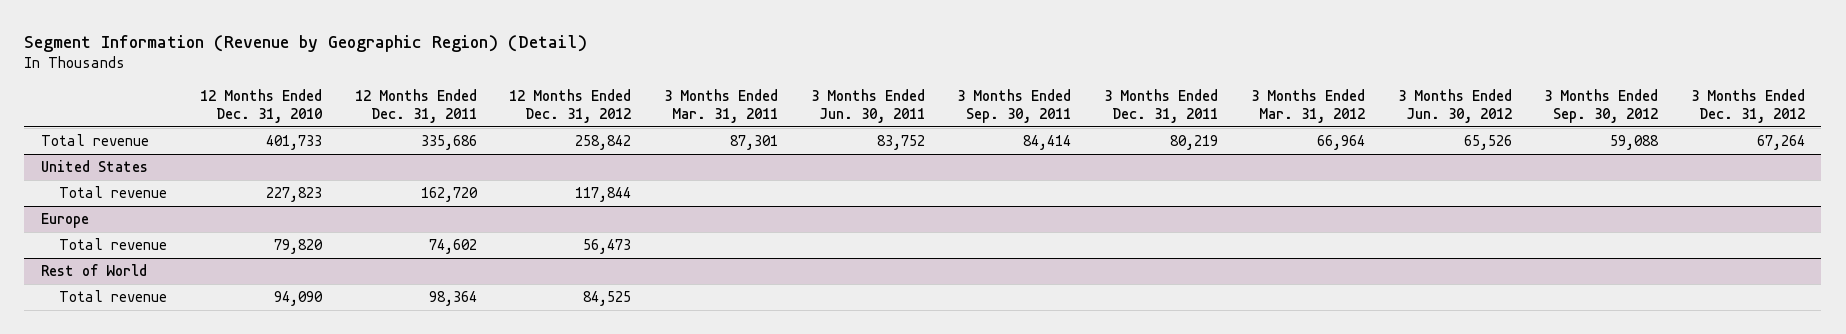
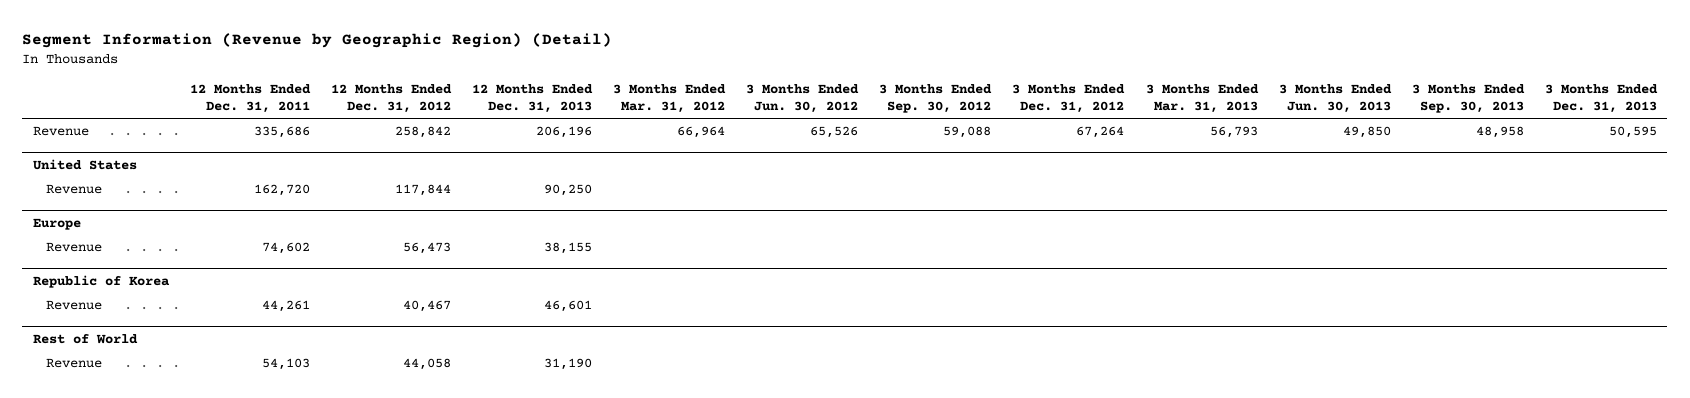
[199,88,322,123] 12 Months Ended Dec. 31, 2010 -> none
[663,88,778,123] 3 Months Ended Mar. 31, 2011 -> none
[810,88,925,123] 3 Months Ended Jun. 30, 2011 -> none
[957,88,1072,123] 3 Months Ended Sep. 30, 2011 -> none
[1104,88,1219,123] 3 Months Ended Dec. 31, 2011 -> none
none -> [472,83,594,114] 12 Months Ended Dec. 31, 2013
none -> [1145,83,1259,114] 3 Months Ended Mar. 31, 2013
none -> [1278,83,1392,114] 3 Months Ended Jun. 30, 2013
none -> [1411,83,1525,114] 3 Months Ended Sep. 30, 2013
none -> [1544,83,1658,114] 3 Months Ended Dec. 31, 2013
[40,133,149,146] Total revenue -> [32,126,89,137] Revenue
[59,185,168,198] Total revenue -> [45,184,102,195] Revenue
[59,237,168,250] Total revenue -> [45,242,102,253] Revenue
none -> [32,274,170,288] Republic of Korea
none -> [45,300,102,311] Revenue
[59,289,168,302] Total revenue -> [45,358,102,369] Revenue
[428,290,477,306] 98,364 -> [262,358,311,371] 54,103
[583,290,632,306] 84,525 -> [403,358,452,371] 44,058

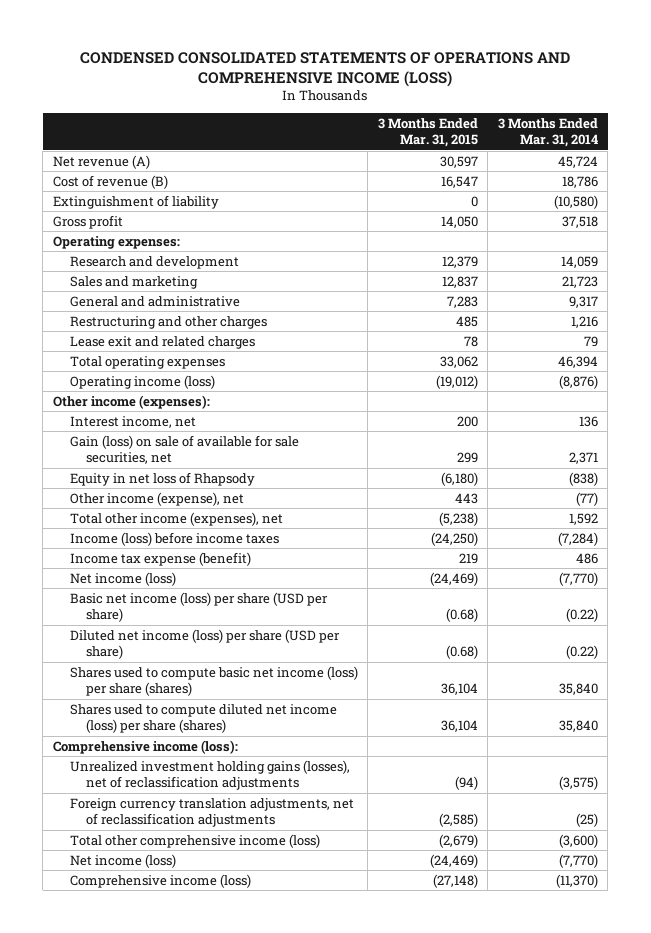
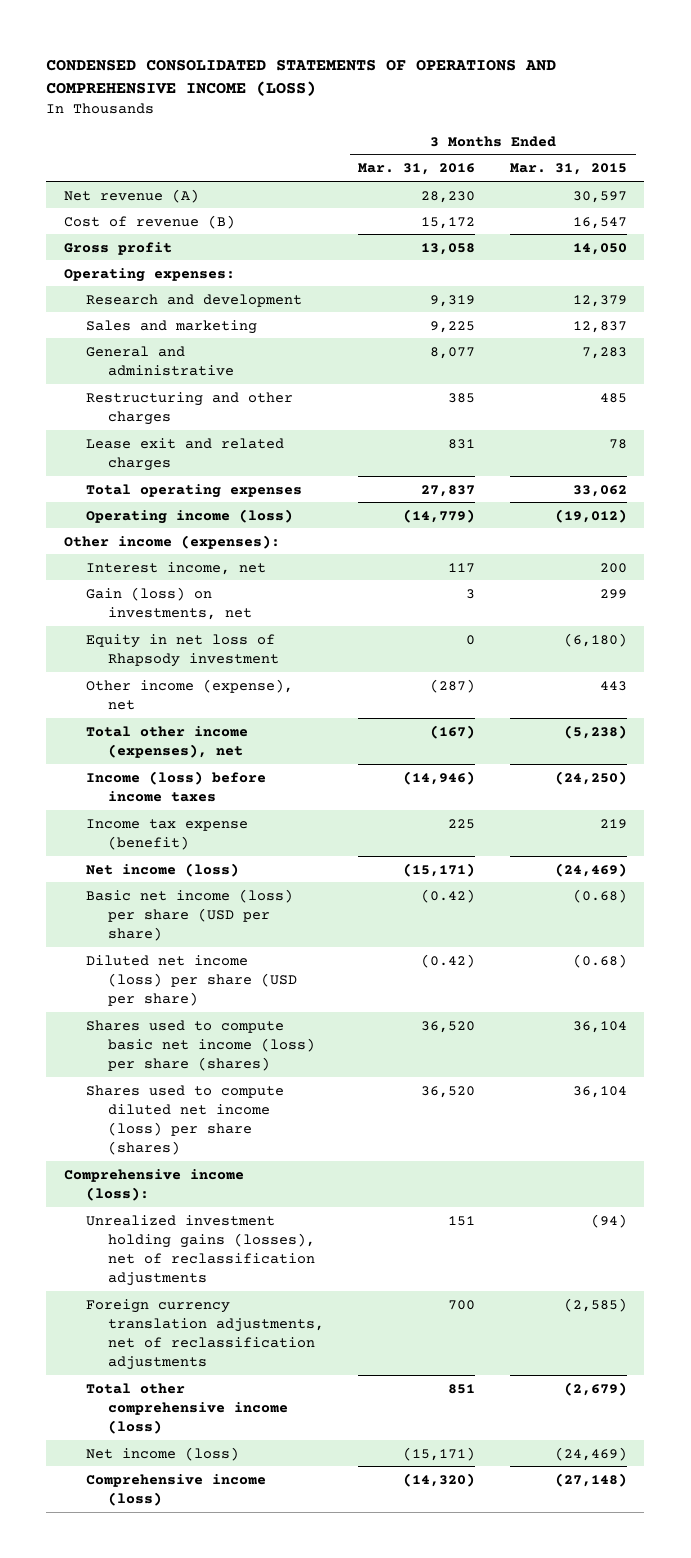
[497,117,598,148] 3 Months Ended Mar. 31, 2014 -> none
none -> [358,163,476,176] Mar. 31, 2016
[52,194,219,209] Extinguishment of liability -> none
[69,434,299,465] Gain (loss) on sale of available for sale securities, net -> [85,586,252,620] Gain (loss) on investments, net
[69,471,255,486] Equity in net loss of Rhapsody -> [85,633,279,667] Equity in net loss of Rhapsody investment

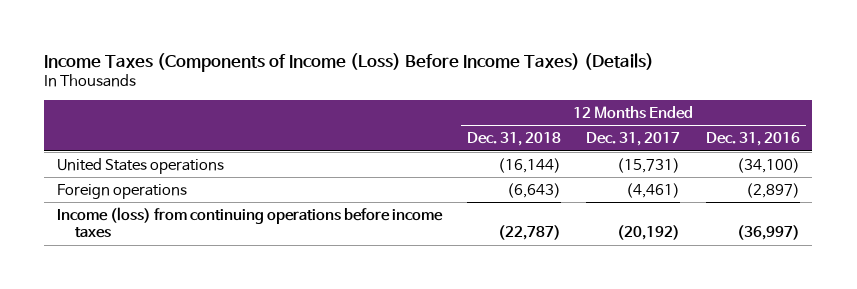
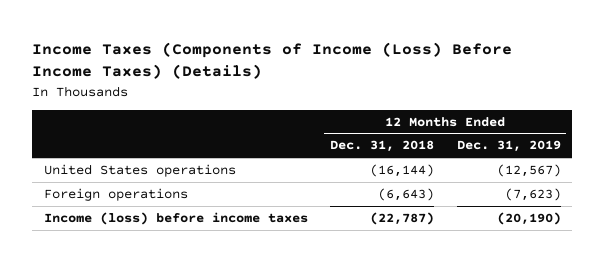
[586,132,681,147] Dec. 31, 2017 -> none
[705,132,800,147] Dec. 31, 2016 -> none
none -> [456,140,561,153] Dec. 31, 2019
[56,206,443,239] Income (loss) from continuing operations before income taxes -> [43,212,308,226] Income (loss) before income taxes

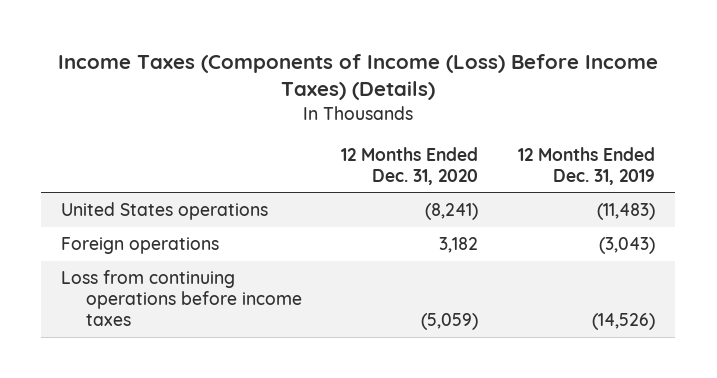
[330,140,435,153] Dec. 31, 2018 -> none
none -> [341,146,479,185] 12 Months Ended Dec. 31, 2020
[496,164,561,178] (12,567) -> [597,203,656,221] (11,483)
[504,188,561,202] (7,623) -> [599,237,656,255] (3,043)
[43,212,308,226] Income (loss) before income taxes -> [61,270,302,327] Loss from continuing operations before income taxes
[496,212,561,226] (20,190) -> [592,313,656,331] (14,526)

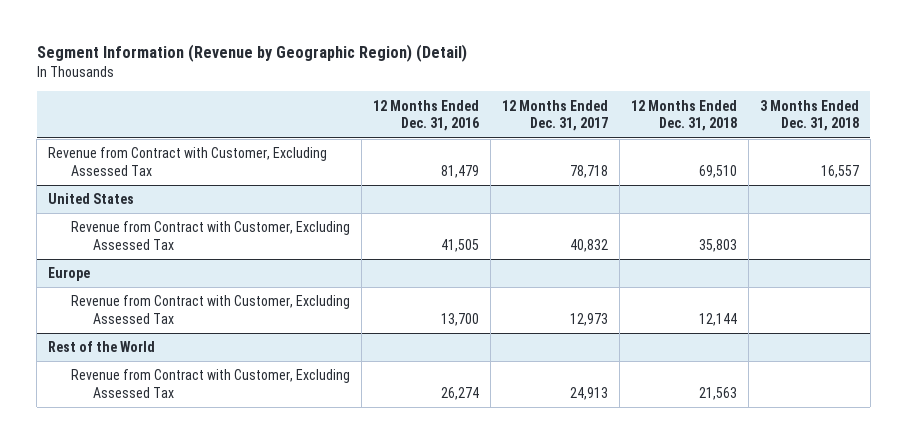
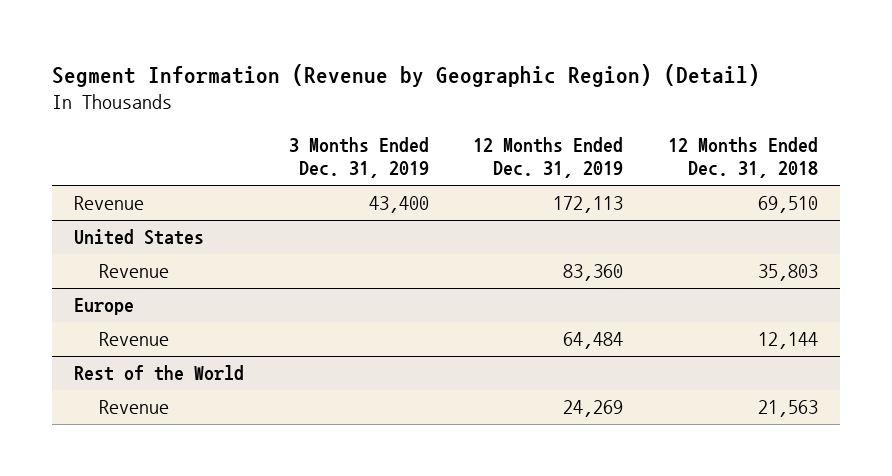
[372,99,479,132] 12 Months Ended Dec. 31, 2016 -> none
[501,99,608,132] 12 Months Ended Dec. 31, 2017 -> none
[759,99,859,132] 3 Months Ended Dec. 31, 2018 -> none
none -> [288,137,429,179] 3 Months Ended Dec. 31, 2019
none -> [473,137,624,179] 12 Months Ended Dec. 31, 2019
[48,147,328,176] Revenue from Contract with Customer, Excluding Assessed Tax -> [74,196,145,211] Revenue
[70,221,350,250] Revenue from Contract with Customer, Excluding Assessed Tax -> [98,264,169,279] Revenue
[70,295,350,324] Revenue from Contract with Customer, Excluding Assessed Tax -> [98,332,169,347] Revenue
[70,369,350,398] Revenue from Contract with Customer, Excluding Assessed Tax -> [98,400,169,415] Revenue

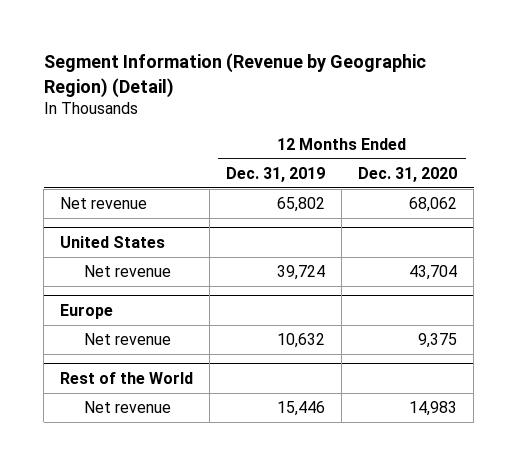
[288,137,429,179] 3 Months Ended Dec. 31, 2019 -> none
[667,137,818,179] 12 Months Ended Dec. 31, 2018 -> none
none -> [358,166,458,182] Dec. 31, 2020
[74,196,145,211] Revenue -> [60,197,148,210] Net revenue
[553,196,624,214] 172,113 -> [277,197,326,213] 65,802
[98,264,169,279] Revenue -> [83,265,171,278] Net revenue
[563,264,624,282] 83,360 -> [277,265,326,281] 39,724
[98,332,169,347] Revenue -> [83,333,171,346] Net revenue
[563,332,624,350] 64,484 -> [277,333,326,349] 10,632
[98,400,169,415] Revenue -> [83,401,171,414] Net revenue
[563,400,624,418] 24,269 -> [277,401,326,417] 15,446

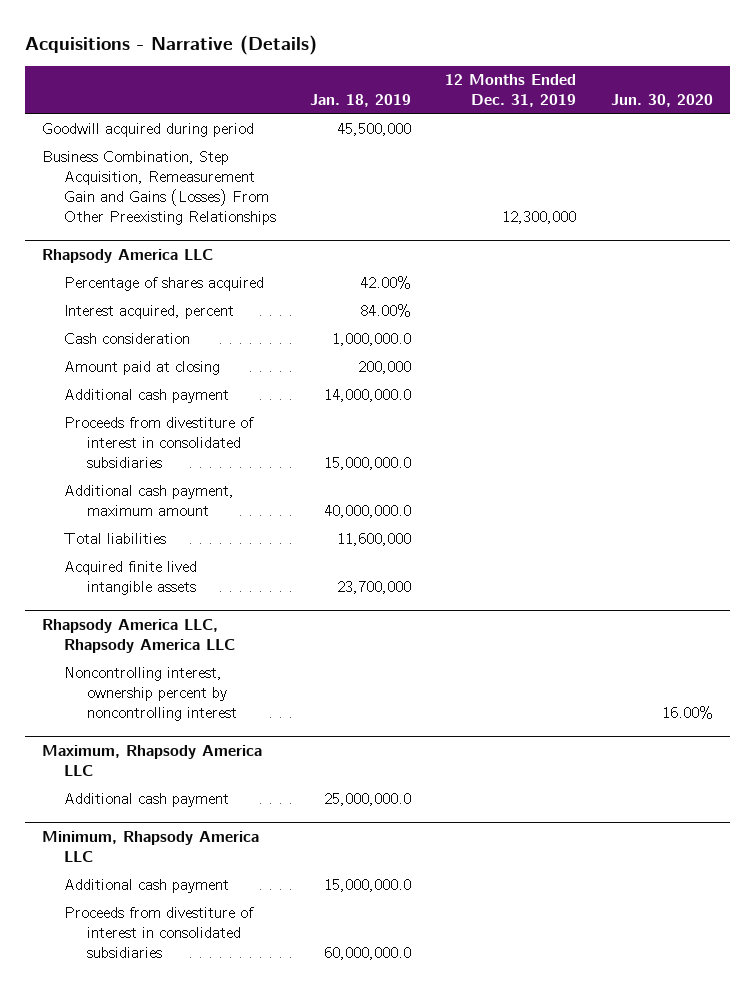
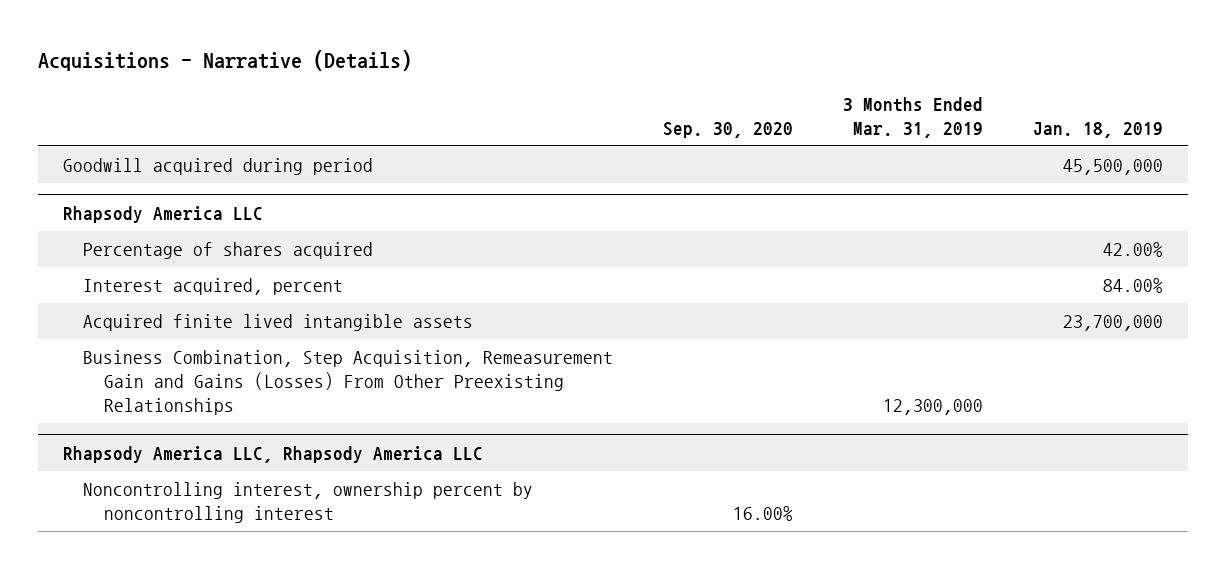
[445,74,577,108] 12 Months Ended Dec. 31, 2019 -> none
[610,94,713,108] Jun. 30, 2020 -> none
none -> [663,121,794,138] Sep. 30, 2020
none -> [843,96,984,138] 3 Months Ended Mar. 31, 2019
[42,151,277,226] Business Combination, Step Acquisition, Remeasurement Gain and Gains (Losses) From Other Preexisting Relationships -> none
[64,333,191,345] Cash consideration -> none
[64,361,221,376] Amount paid at closing -> none
[64,389,230,404] Additional cash payment -> none
[64,417,255,469] Proceeds from divestiture of interest in consolidated subsidiaries -> none
[64,485,235,517] Additional cash payment, maximum amount -> none
[64,533,167,545] Total liabilities -> none
none -> [83,349,614,415] Business Combination, Step Acquisition, Remeasurement Gain and Gains (Losses) From Other Preexisting Relationships
[42,745,263,777] Maximum, Rhapsody America LLC -> none
[64,793,230,808] Additional cash payment -> none
[42,831,260,863] Minimum, Rhapsody America LLC -> none
[64,879,230,894] Additional cash payment -> none
[64,907,255,959] Proceeds from divestiture of interest in consolidated subsidiaries -> none

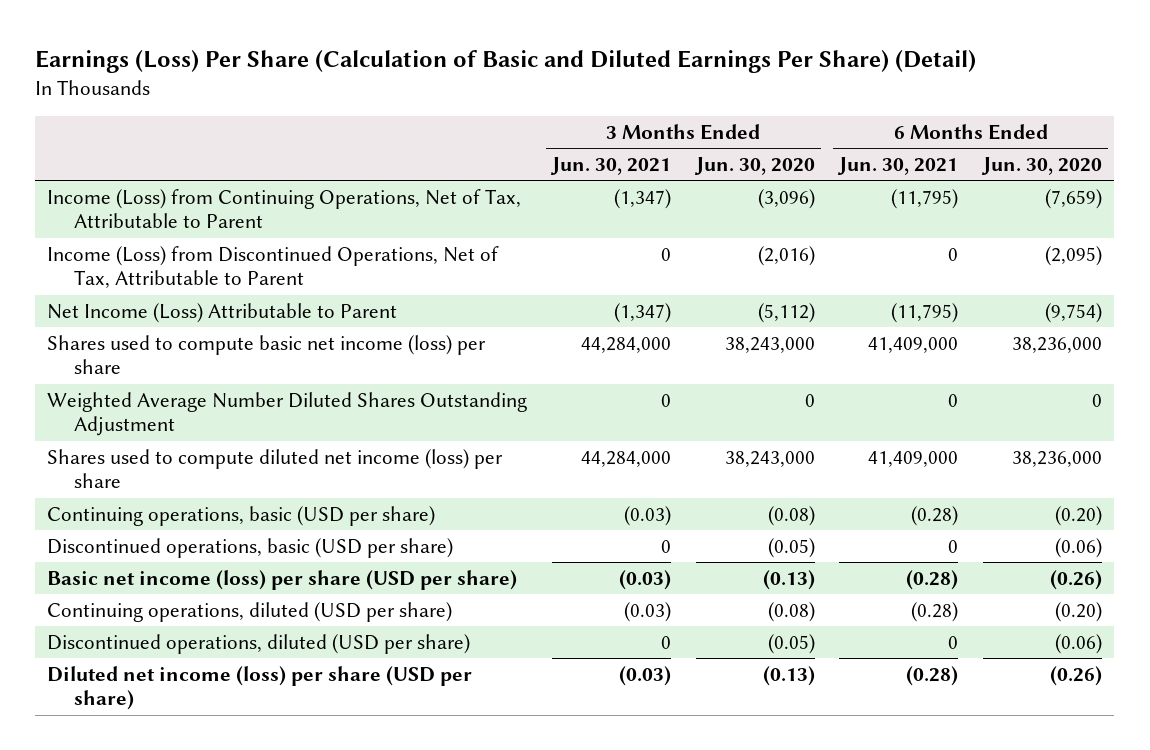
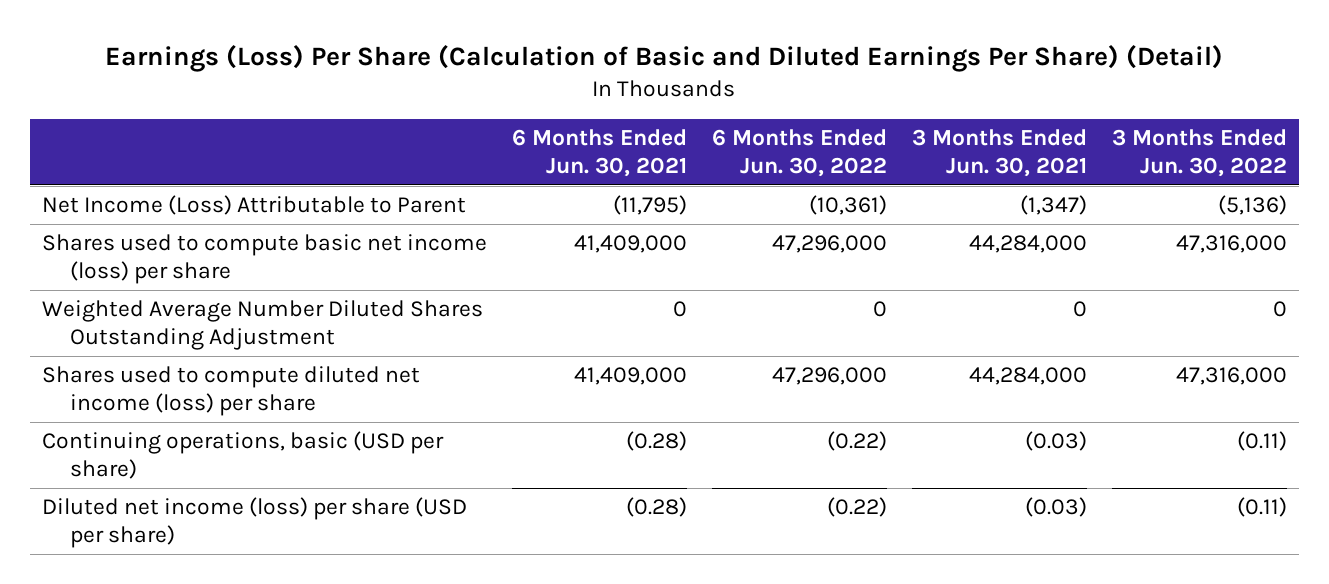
[693,157,815,176] Jun. 30, 2020 -> none
[981,157,1103,176] Jun. 30, 2020 -> none
none -> [711,129,887,177] 6 Months Ended Jun. 30, 2022
none -> [1111,129,1287,177] 3 Months Ended Jun. 30, 2022
[47,188,522,229] Income (Loss) from Continuing Operations, Net of Tax, Attributable to Parent -> none
[47,245,500,289] Income (Loss) from Discontinued Operations, Net of Tax, Attributable to Parent -> none
[47,537,454,558] Discontinued operations, basic (USD per share) -> none
[47,569,518,590] Basic net income (loss) per share (USD per share) -> none
[47,601,453,622] Continuing operations, diluted (USD per share) -> none
[47,633,471,654] Discontinued operations, diluted (USD per share) -> none

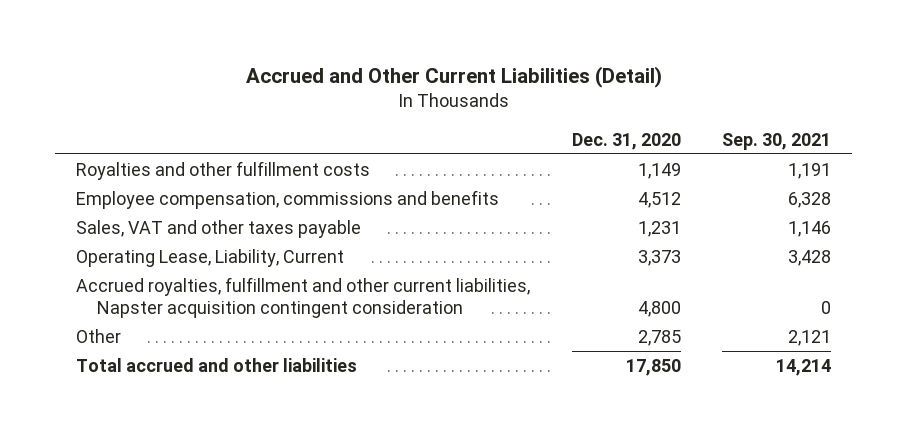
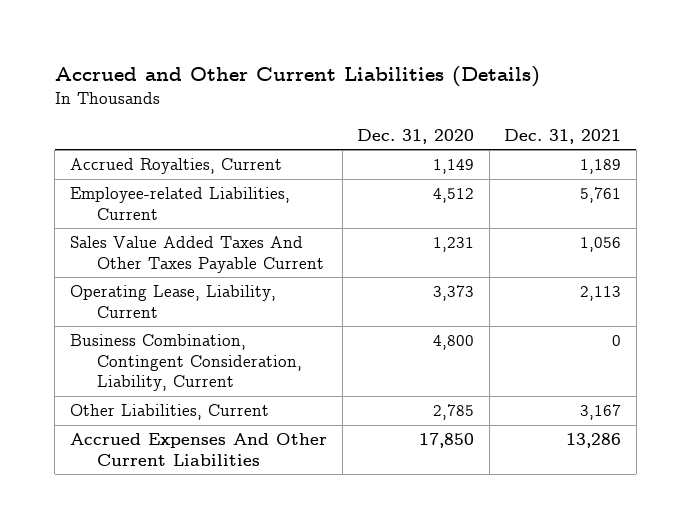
[245,65,662,88] Accrued and Other Current Liabilities (Detail) -> [54,65,540,87] Accrued and Other Current Liabilities (Details)
[722,132,832,150] Sep. 30, 2021 -> none
none -> [504,128,622,144] Dec. 31, 2021
[75,160,370,180] Royalties and other fulfillment costs -> [69,158,282,175] Accrued Royalties, Current
[75,189,499,209] Employee compensation, commissions and benefits -> [69,187,290,220] Employee-related Liabilities, Current
[75,219,361,238] Sales, VAT and other taxes payable -> [69,236,324,273] Sales Value Added Taxes And Other Taxes Payable Current
[75,276,530,319] Accrued royalties, fulfillment and other current liabilities, Napster acquisition contingent consideration -> [69,334,302,392] Business Combination, Contingent Consideration, Liability, Current
[75,328,121,343] Other -> [69,404,269,421] Other Liabilities, Current
[75,357,357,372] Total accrued and other liabilities -> [69,433,327,466] Accrued Expenses And Other Current Liabilities

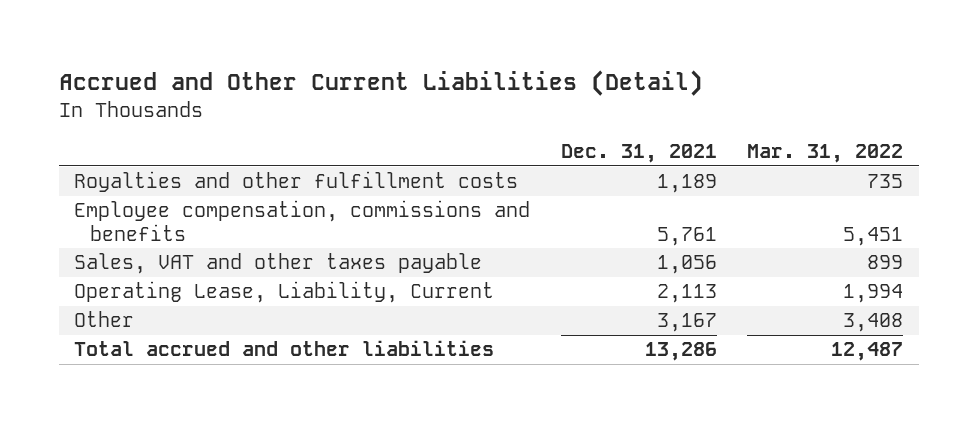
[54,65,540,87] Accrued and Other Current Liabilities (Details) -> [59,70,704,97] Accrued and Other Current Liabilities (Detail)
[357,128,475,144] Dec. 31, 2020 -> none
none -> [747,144,904,164] Mar. 31, 2022
[69,158,282,175] Accrued Royalties, Current -> [74,171,519,193] Royalties and other fulfillment costs
[69,187,290,220] Employee-related Liabilities, Current -> [74,200,531,241] Employee compensation, commissions and benefits
[69,236,324,273] Sales Value Added Taxes And Other Taxes Payable Current -> [74,253,483,275] Sales, VAT and other taxes payable
[69,334,302,392] Business Combination, Contingent Consideration, Liability, Current -> none
[69,404,269,421] Other Liabilities, Current -> [74,311,135,328] Other
[69,433,327,466] Accrued Expenses And Other Current Liabilities -> [74,340,495,357] Total accrued and other liabilities

